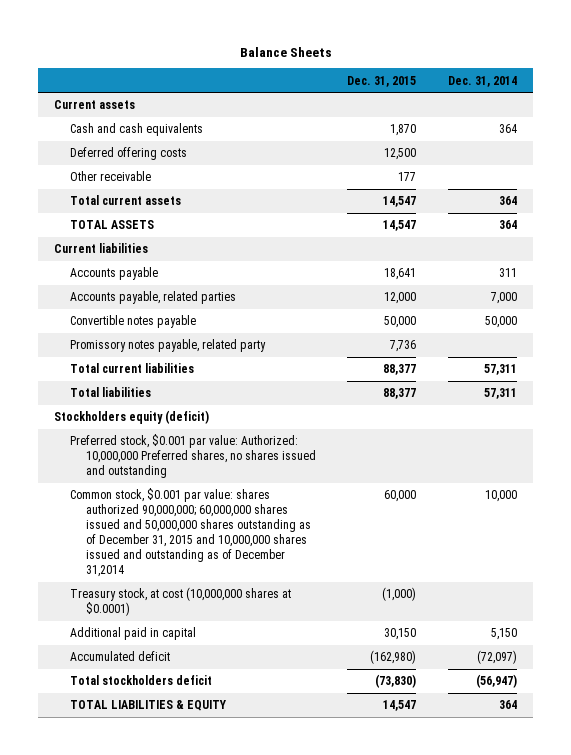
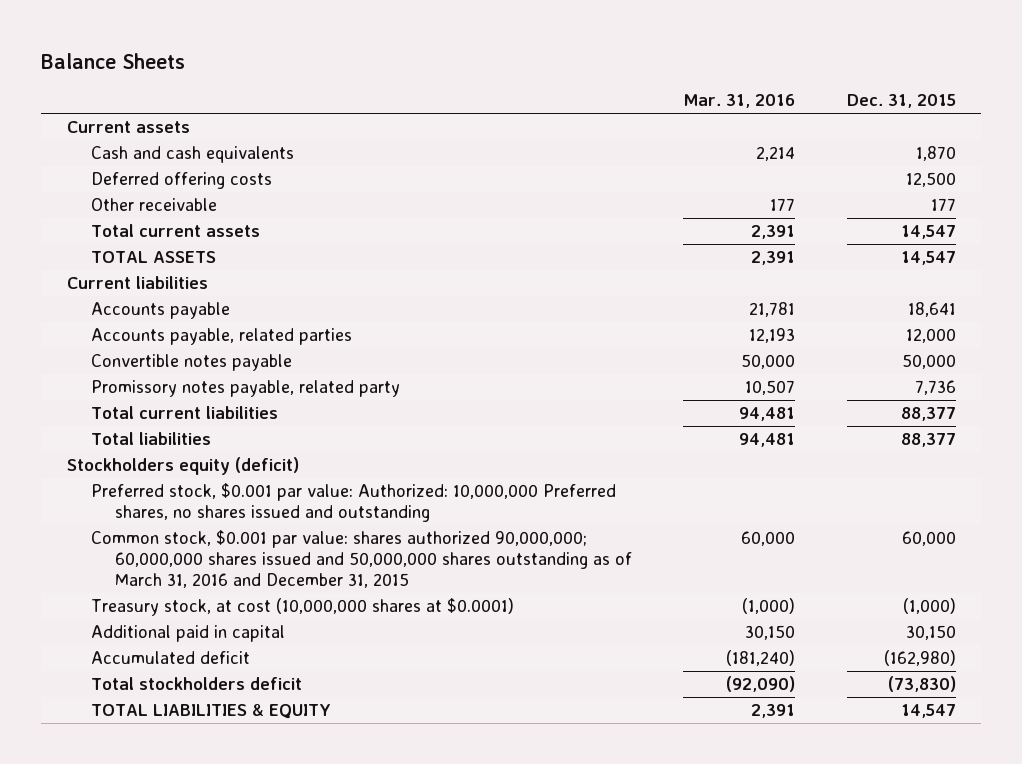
[448,75,518,87] Dec. 31, 2014 -> none
none -> [683,94,796,109] Mar. 31, 2016
[69,488,311,578] Common stock, $0.001 par value: shares authorized 90,000,000; 60,000,000 shares issued and 50,000,000 shares outstanding as of December 31, 2015 and 10,000,000 shares issued and outstanding as of December 31,2014 -> [91,530,633,588] Common stock, $0.001 par value: shares authorized 90,000,000; 60,000,000 shares issued and 50,000,000 shares outstanding as of March 31, 2016 and December 31, 2015

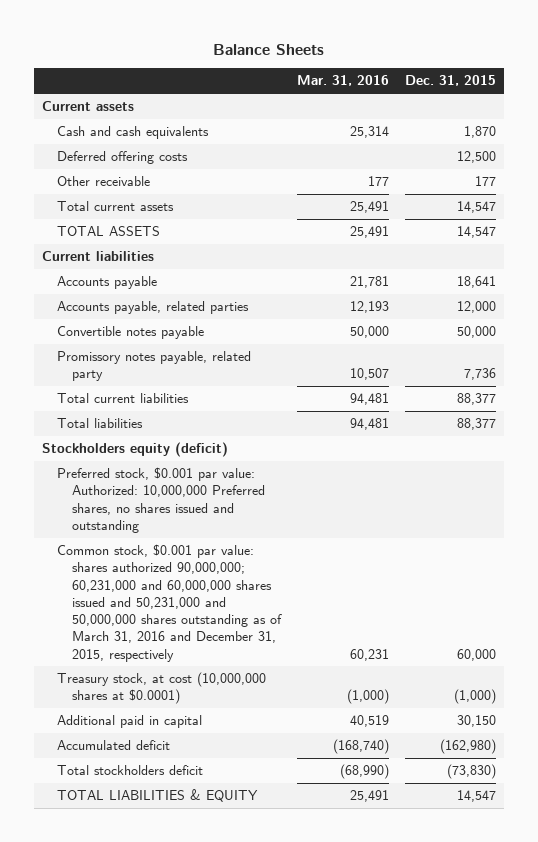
[756,146,796,162] 2,214 -> [350,126,390,139] 25,314
[751,225,796,240] 2,391 -> [350,201,390,214] 25,491
[751,251,796,266] 2,391 -> [350,226,390,239] 25,491
[91,530,633,588] Common stock, $0.001 par value: shares authorized 90,000,000; 60,000,000 shares issued and 50,000,000 shares outstanding as of March 31, 2016 and December 31, 2015 -> [57,544,283,662] Common stock, $0.001 par value: shares authorized 90,000,000; 60,231,000 and 60,000,000 shares issued and 50,231,000 and 50,000,000 shares outstanding as of March 31, 2016 and December 31, 2015, respectively
[741,531,796,547] 60,000 -> [350,648,390,661] 60,231
[745,625,796,641] 30,150 -> [350,715,390,728] 40,519
[726,650,796,667] (181,240) -> [333,739,390,755] (168,740)
[726,676,796,693] (92,090) -> [340,764,390,780] (68,990)
[751,704,796,719] 2,391 -> [350,790,390,803] 25,491

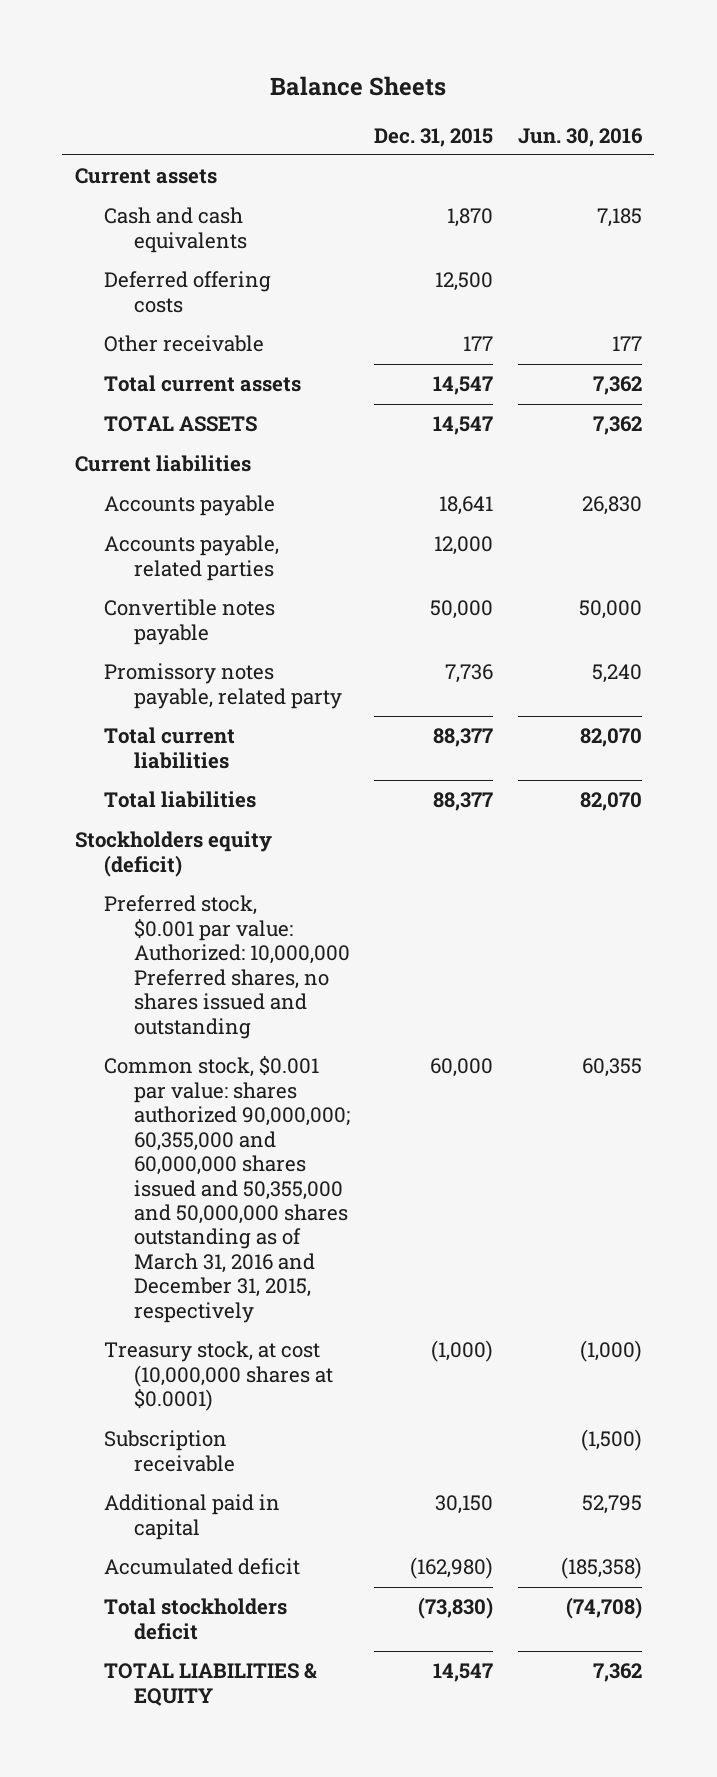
[297,75,390,87] Mar. 31, 2016 -> none
none -> [517,127,643,147] Jun. 30, 2016
[57,544,283,662] Common stock, $0.001 par value: shares authorized 90,000,000; 60,231,000 and 60,000,000 shares issued and 50,231,000 and 50,000,000 shares outstanding as of March 31, 2016 and December 31, 2015, respectively -> [104,1056,350,1323] Common stock, $0.001 par value: shares authorized 90,000,000; 60,355,000 and 60,000,000 shares issued and 50,355,000 and 50,000,000 shares outstanding as of March 31, 2016 and December 31, 2015, respectively
none -> [104,1430,235,1472] Subscription receivable

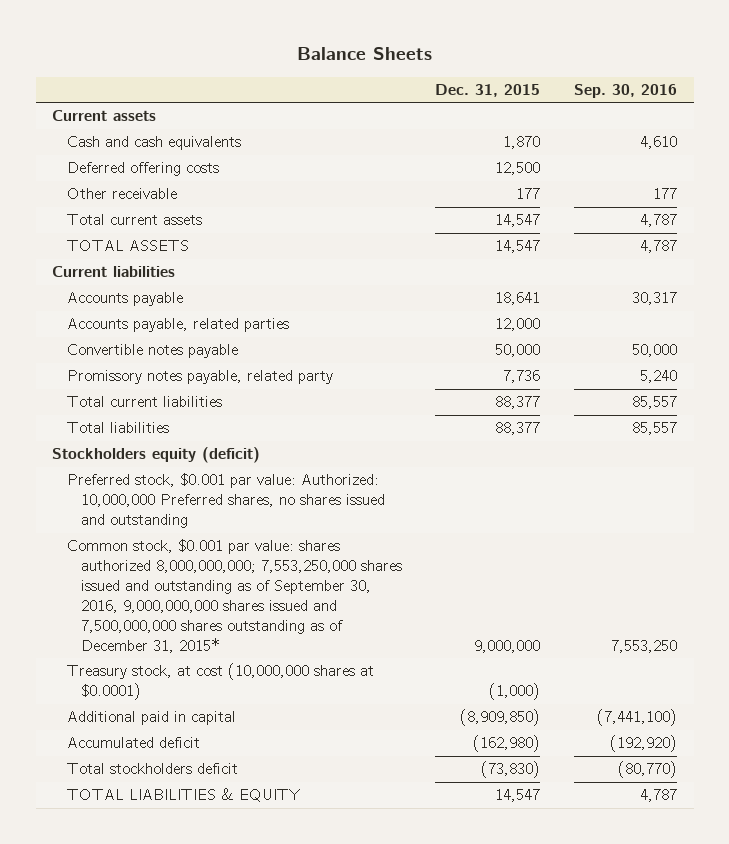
[517,127,643,147] Jun. 30, 2016 -> none
none -> [574,83,678,98] Sep. 30, 2016
[104,1056,350,1323] Common stock, $0.001 par value: shares authorized 90,000,000; 60,355,000 and 60,000,000 shares issued and 50,355,000 and 50,000,000 shares outstanding as of March 31, 2016 and December 31, 2015, respectively -> [66,539,402,654] Common stock, $0.001 par value: shares authorized 8,000,000,000; 7,553,250,000 shares issued and outstanding as of September 30, 2016, 9,000,000,000 shares issued and 7,500,000,000 shares outstanding as of December 31, 2015*
[430,1058,494,1078] 60,000 -> [474,640,541,654] 9,000,000
[104,1430,235,1472] Subscription receivable -> none
[435,1495,494,1515] 30,150 -> [460,709,541,727] (8,909,850)

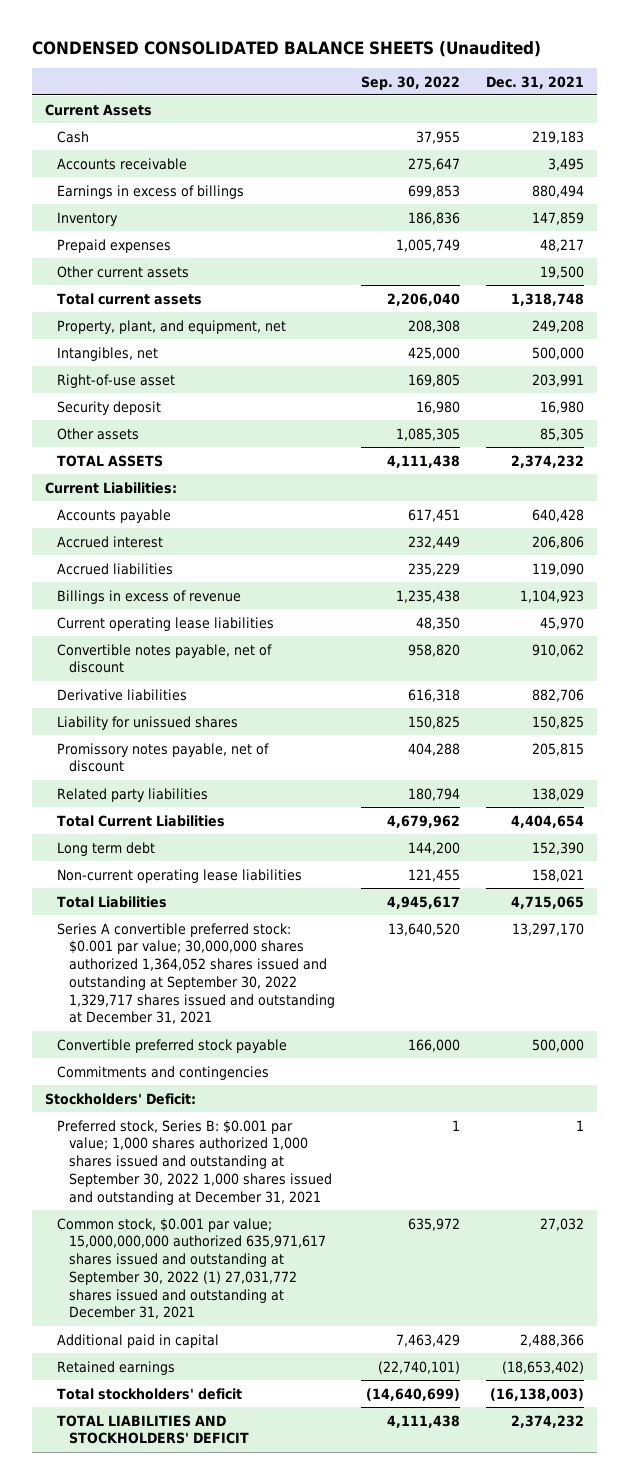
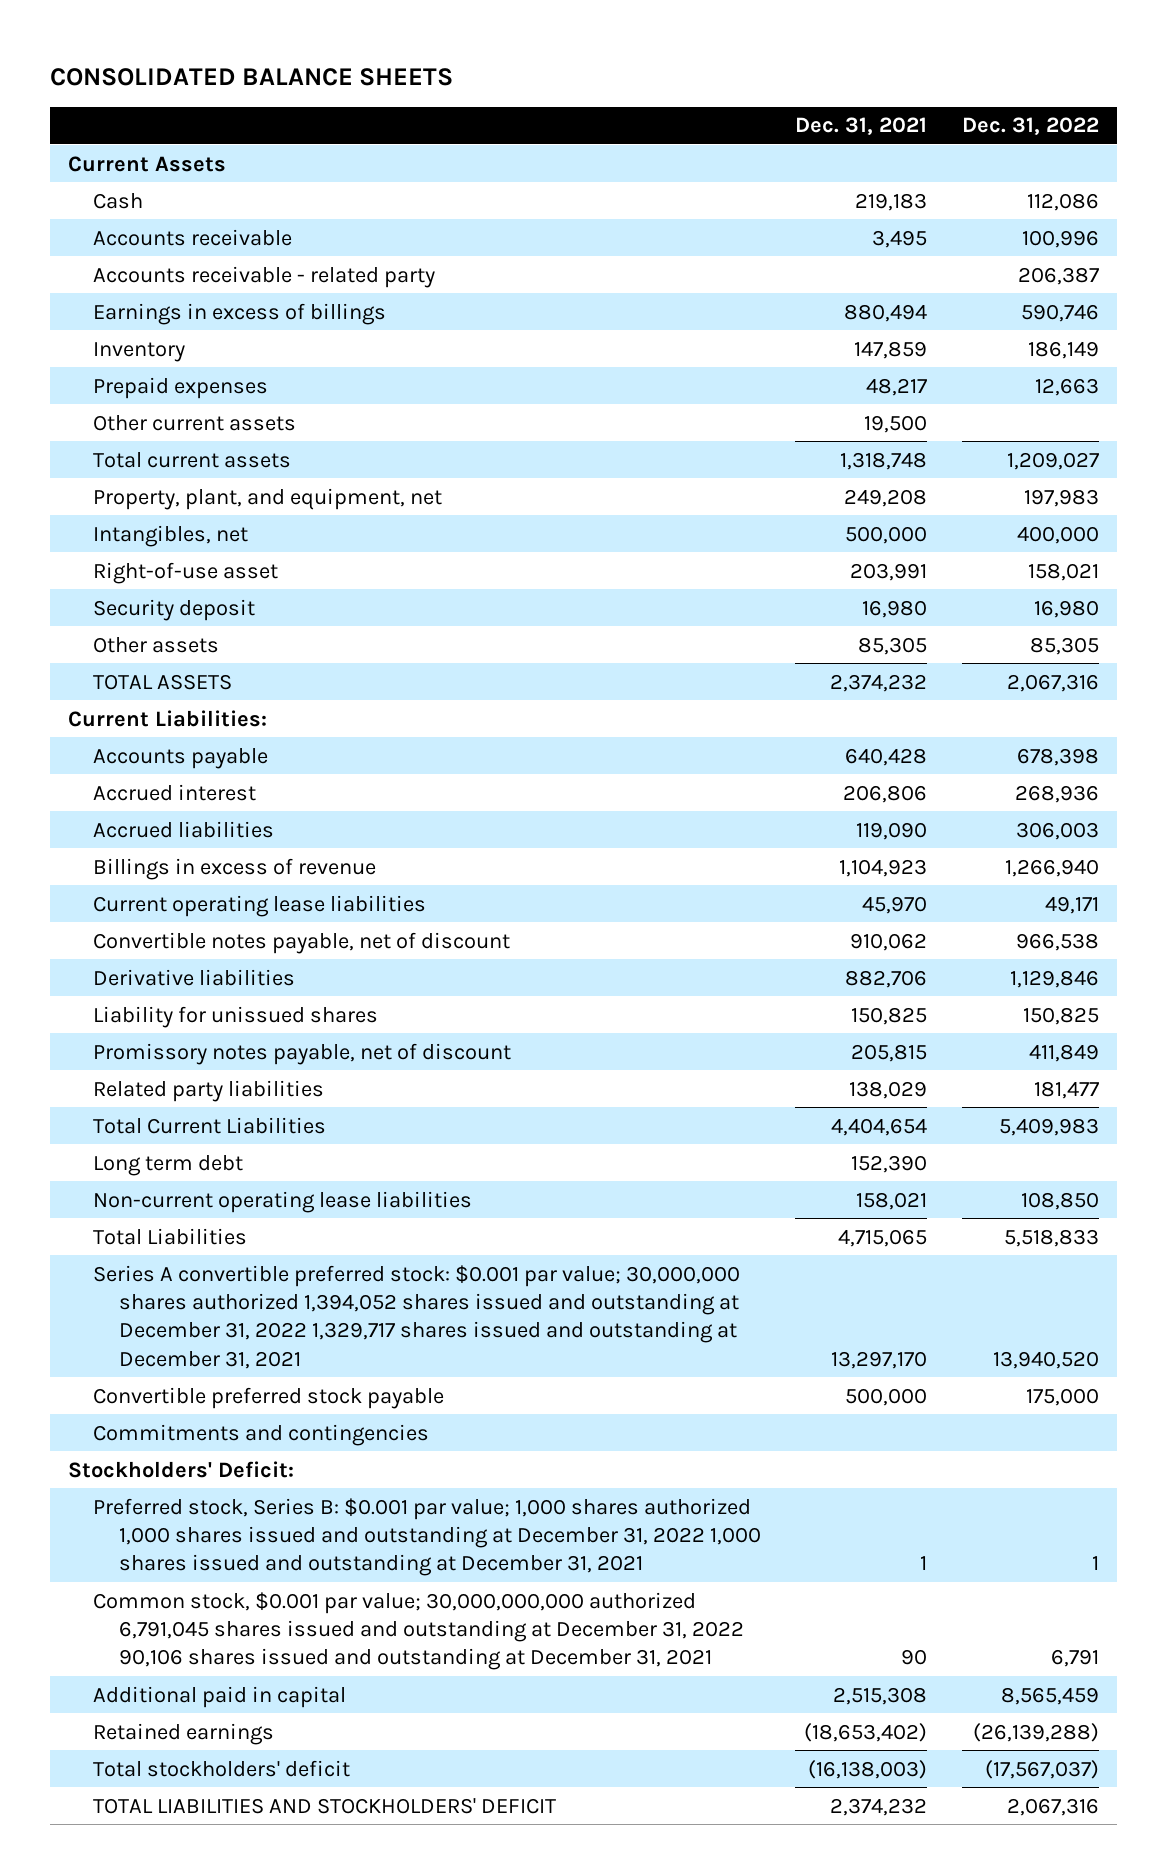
[31,40,541,57] CONDENSED CONSOLIDATED BALANCE SHEETS (Unaudited) -> [50,67,454,86] CONSOLIDATED BALANCE SHEETS
[360,75,460,90] Sep. 30, 2022 -> none
none -> [962,117,1100,136] Dec. 31, 2022
none -> [93,265,436,288] Accounts receivable - related party
[56,922,335,1025] Series A convertible preferred stock: $0.001 par value; 30,000,000 shares authorized 1,364,052 shares issued and outstanding at September 30, 2022 1,329,717 shares issued and outstanding at December 31, 2021 -> [93,1264,741,1369] Series A convertible preferred stock: $0.001 par value; 30,000,000 shares authorized 1,394,052 shares issued and outstanding at December 31, 2022 1,329,717 shares issued and outstanding at December 31, 2021
[56,1119,332,1205] Preferred stock, Series B: $0.001 par value; 1,000 shares authorized 1,000 shares issued and outstanding at September 30, 2022 1,000 shares issued and outstanding at December 31, 2021 -> [93,1497,761,1577] Preferred stock, Series B: $0.001 par value; 1,000 shares authorized 1,000 shares issued and outstanding at December 31, 2022 1,000 shares issued and outstanding at December 31, 2021
[56,1217,326,1320] Common stock, $0.001 par value; 15,000,000,000 authorized 635,971,617 shares issued and outstanding at September 30, 2022 (1) 27,031,772 shares issued and outstanding at December 31, 2021 -> [93,1591,744,1671] Common stock, $0.001 par value; 30,000,000,000 authorized 6,791,045 shares issued and outstanding at December 31, 2022 90,106 shares issued and outstanding at December 31, 2021
[539,1217,584,1231] 27,032 -> [901,1649,928,1666] 90
[519,1333,584,1347] 2,488,366 -> [833,1686,928,1705] 2,515,308

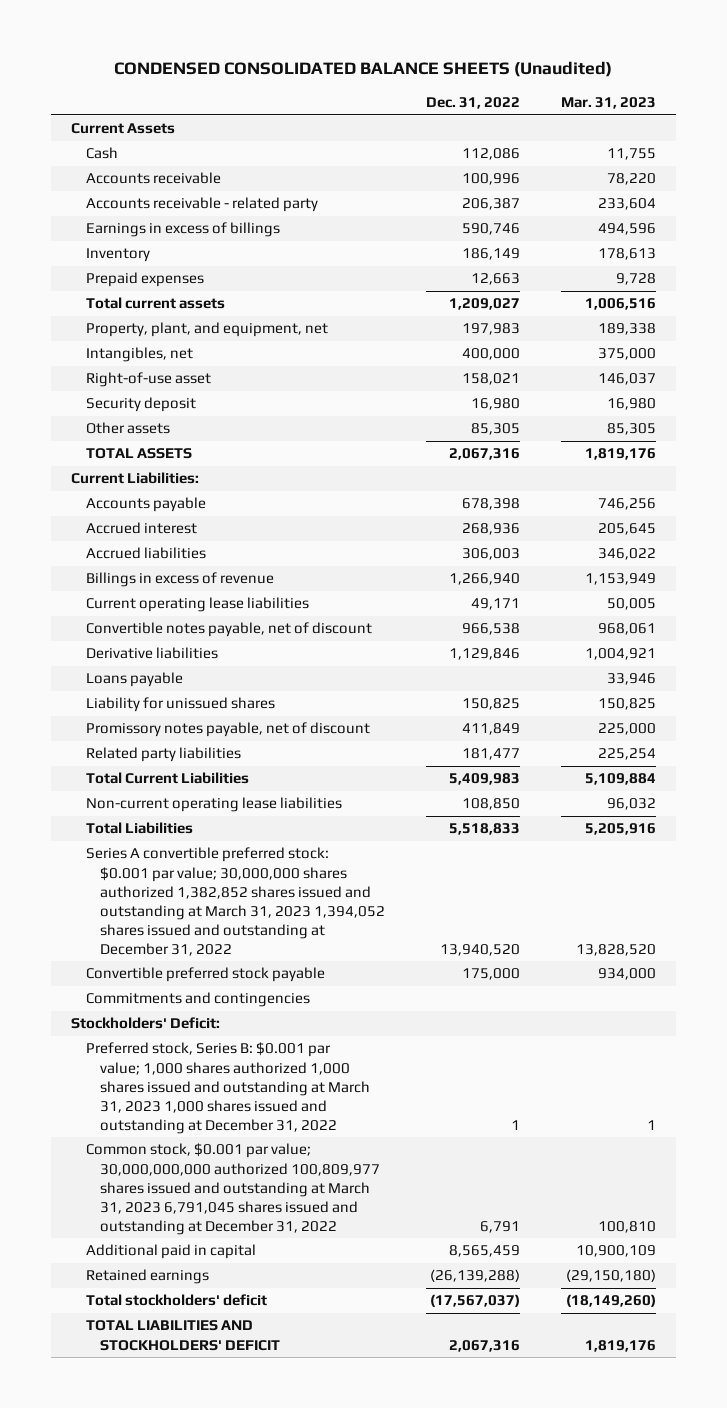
[50,67,454,86] CONSOLIDATED BALANCE SHEETS -> [114,61,613,78] CONDENSED CONSOLIDATED BALANCE SHEETS (Unaudited)
[795,117,928,136] Dec. 31, 2021 -> none
none -> [560,97,656,110] Mar. 31, 2023
[93,414,297,431] Other current assets -> none
none -> [85,672,183,688] Loans payable
[93,1154,244,1176] Long term debt -> none
[93,1264,741,1369] Series A convertible preferred stock: $0.001 par value; 30,000,000 shares authorized 1,394,052 shares issued and outstanding at December 31, 2022 1,329,717 shares issued and outstanding at December 31, 2021 -> [85,847,386,956] Series A convertible preferred stock: $0.001 par value; 30,000,000 shares authorized 1,382,852 shares issued and outstanding at March 31, 2023 1,394,052 shares issued and outstanding at December 31, 2022
[93,1497,761,1577] Preferred stock, Series B: $0.001 par value; 1,000 shares authorized 1,000 shares issued and outstanding at December 31, 2022 1,000 shares issued and outstanding at December 31, 2021 -> [85,1042,371,1134] Preferred stock, Series B: $0.001 par value; 1,000 shares authorized 1,000 shares issued and outstanding at March 31, 2023 1,000 shares issued and outstanding at December 31, 2022
[93,1591,744,1671] Common stock, $0.001 par value; 30,000,000,000 authorized 6,791,045 shares issued and outstanding at December 31, 2022 90,106 shares issued and outstanding at December 31, 2021 -> [85,1143,381,1235] Common stock, $0.001 par value; 30,000,000,000 authorized 100,809,977 shares issued and outstanding at March 31, 2023 6,791,045 shares issued and outstanding at December 31, 2022

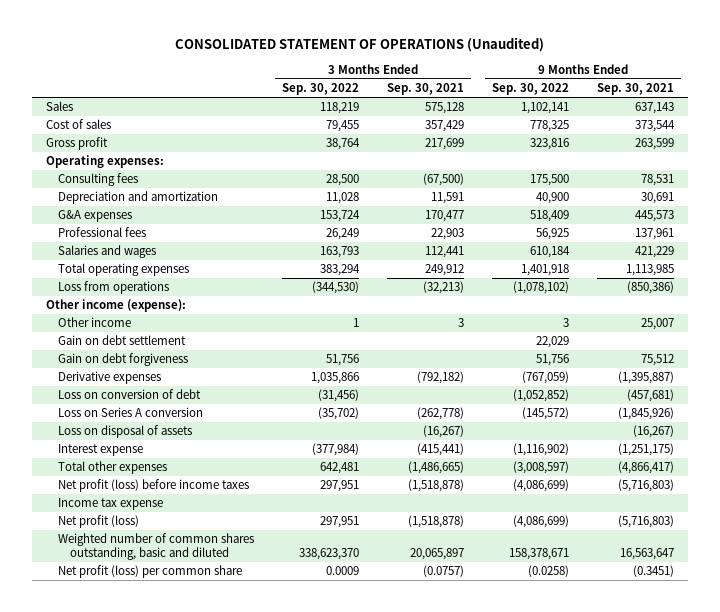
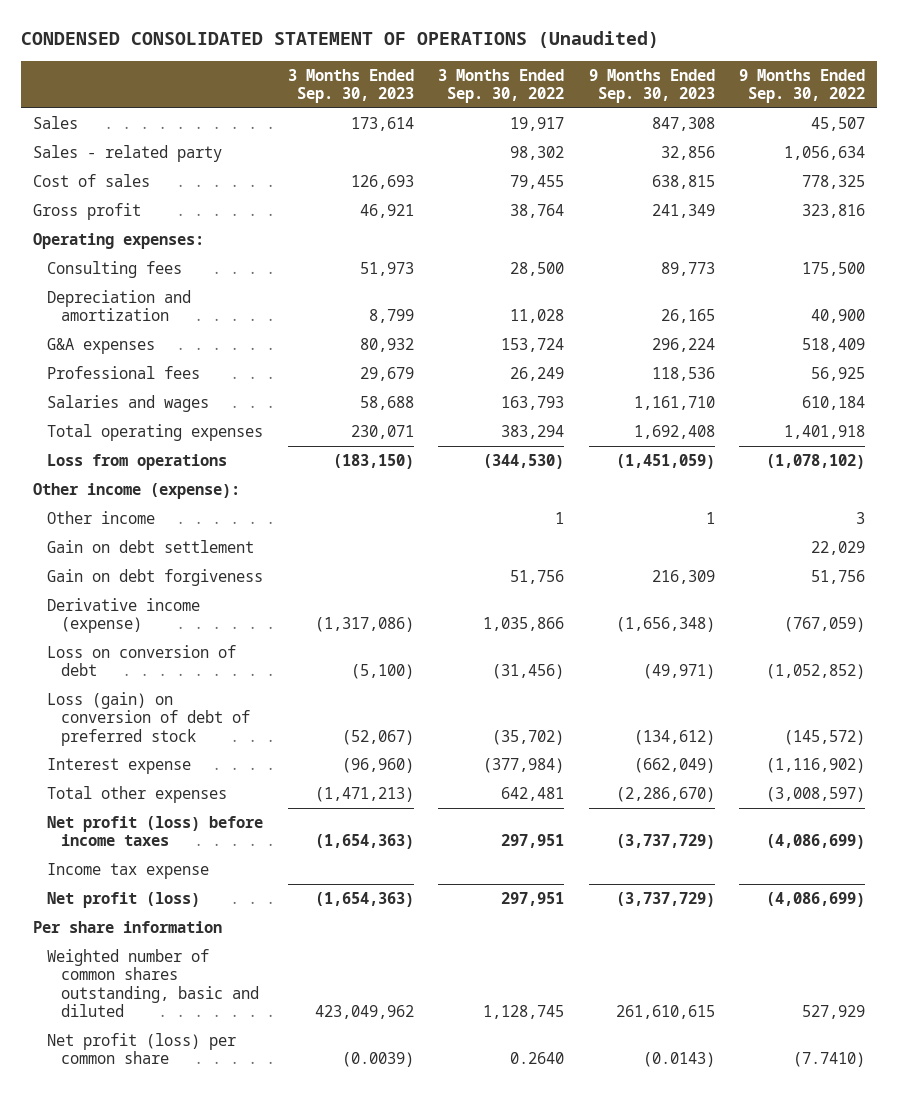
[174,37,544,53] CONSOLIDATED STATEMENT OF OPERATIONS (Unaudited) -> [20,31,659,49] CONDENSED CONSOLIDATED STATEMENT OF OPERATIONS (Unaudited)
[386,83,464,96] Sep. 30, 2021 -> none
[597,83,675,96] Sep. 30, 2021 -> none
none -> [287,68,414,103] 3 Months Ended Sep. 30, 2023
none -> [588,68,715,103] 9 Months Ended Sep. 30, 2023
[319,102,359,115] 118,219 -> [510,116,565,131] 19,917
[520,102,569,115] 1,102,141 -> [811,116,866,131] 45,507
none -> [32,144,222,162] Sales - related party
[57,371,161,385] Derivative expenses -> [47,597,201,634] Derivative income (expense)
[57,425,192,439] Loss on disposal of assets -> none
[57,407,203,418] Loss on Series A conversion -> [47,691,251,746] Loss (gain) on conversion of debt of preferred stock
none -> [32,920,222,933] Per share information
[298,547,359,560] 338,623,370 -> [483,1004,565,1019] 1,128,745
[508,547,569,560] 158,378,671 -> [802,1004,866,1019] 527,929
[325,566,359,576] 0.0009 -> [510,1052,565,1065] 0.2640
[527,565,569,578] (0.0258) -> [793,1052,866,1068] (7.7410)

